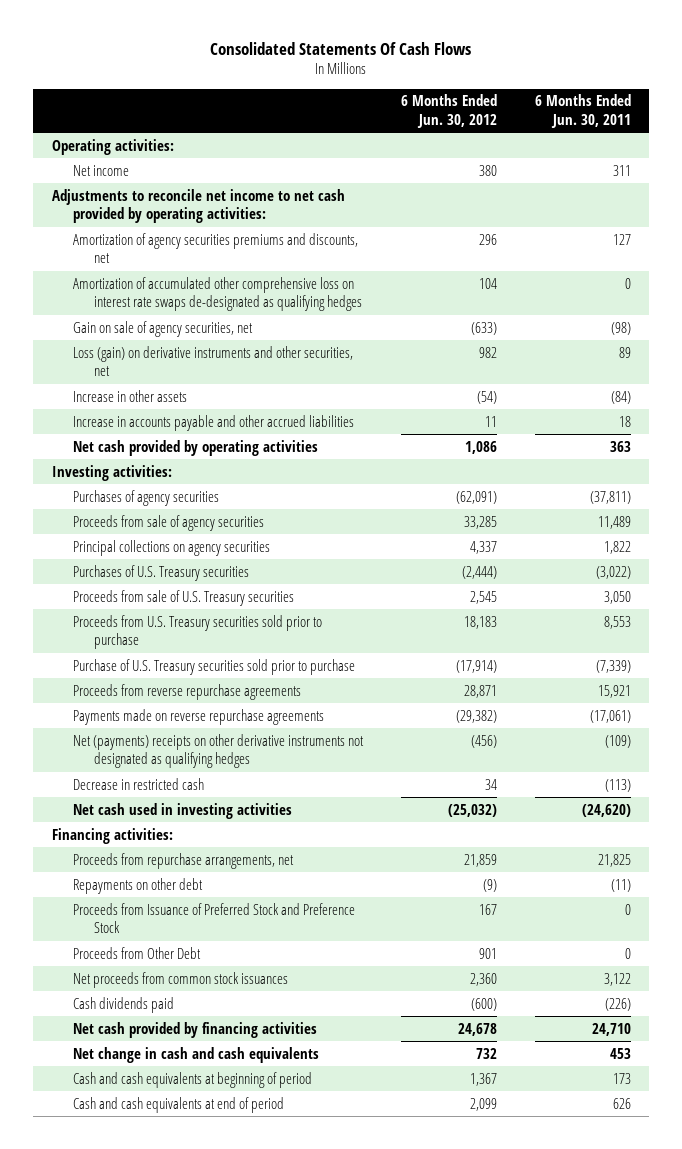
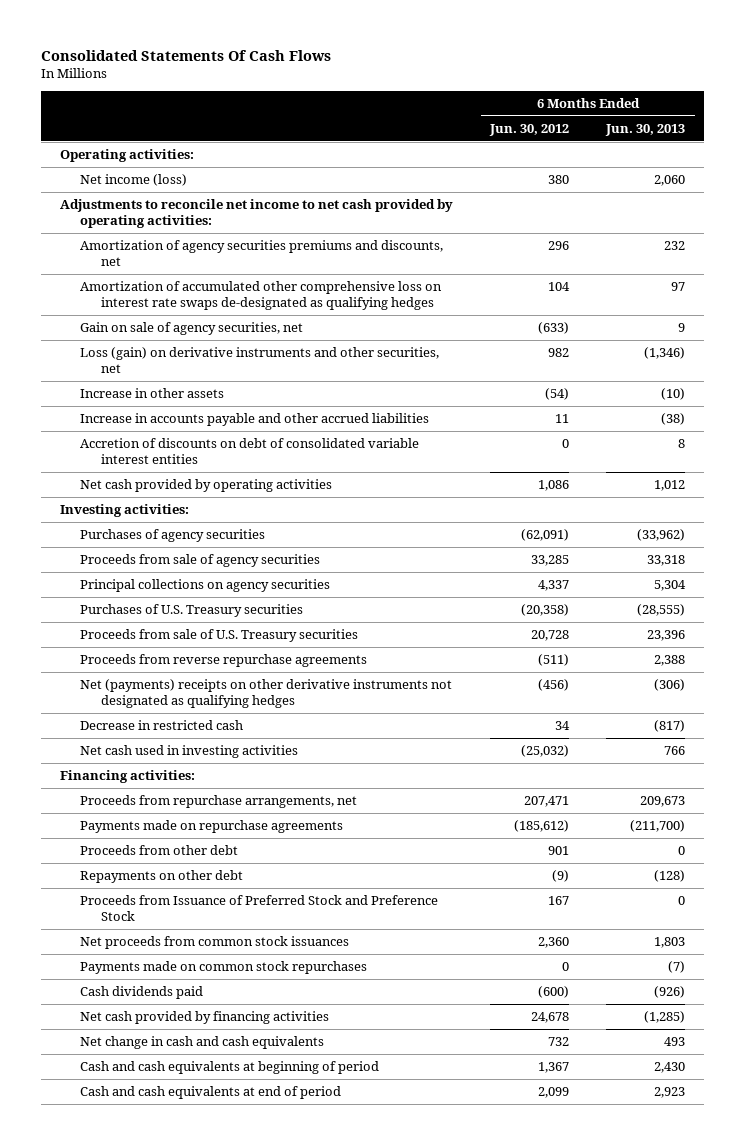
[534,94,631,128] 6 Months Ended Jun. 30, 2011 -> none
none -> [605,123,686,136] Jun. 30, 2013
[72,164,129,176] Net income -> [80,173,188,186] Net income (loss)
none -> [80,437,420,464] Accretion of discounts on debt of consolidated variable interest entities
[72,614,322,650] Proceeds from U.S. Treasury securities sold prior to purchase -> none
[72,658,355,675] Purchase of U.S. Treasury securities sold prior to purchase -> none
[72,708,324,725] Payments made on reverse repurchase agreements -> none
[461,565,497,579] (2,444) -> [521,603,570,616] (20,358)
[469,590,497,604] 2,545 -> [531,629,570,641] 20,728
[463,684,497,698] 28,871 -> [538,653,570,666] (511)
[463,853,497,867] 21,859 -> [524,795,570,807] 207,471
none -> [80,819,344,833] Payments made on repurchase agreements
none -> [80,844,239,855] Proceeds from other debt
[72,946,201,959] Proceeds from Other Debt -> none
none -> [80,960,368,974] Payments made on common stock repurchases

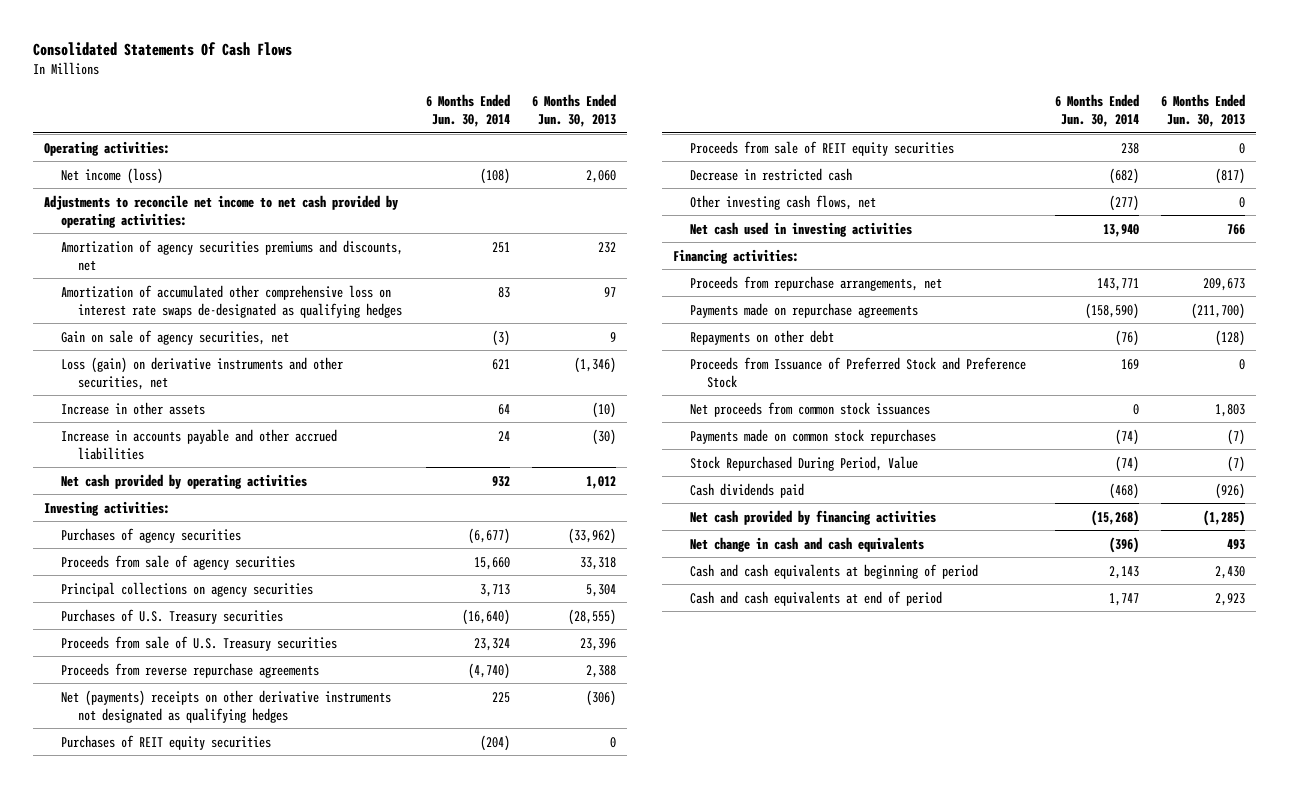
[489,123,570,136] Jun. 30, 2012 -> none
none -> [425,94,510,128] 6 Months Ended Jun. 30, 2014
[80,437,420,464] Accretion of discounts on debt of consolidated variable interest entities -> none
[661,412,686,425] (38) -> [592,428,617,445] (30)
none -> [61,734,272,750] Purchases of REIT equity securities
none -> [690,140,955,156] Proceeds from sale of REIT equity securities
none -> [690,194,877,210] Other investing cash flows, net
[80,844,239,855] Proceeds from other debt -> none
none -> [690,455,919,471] Stock Repurchased During Period, Value

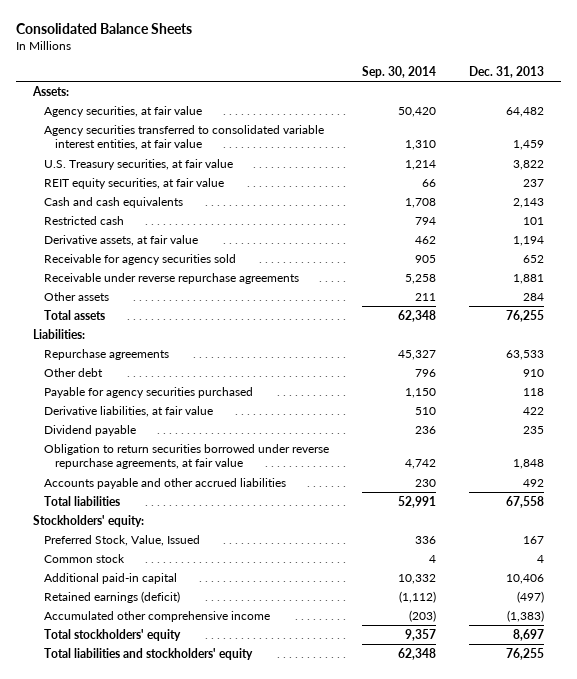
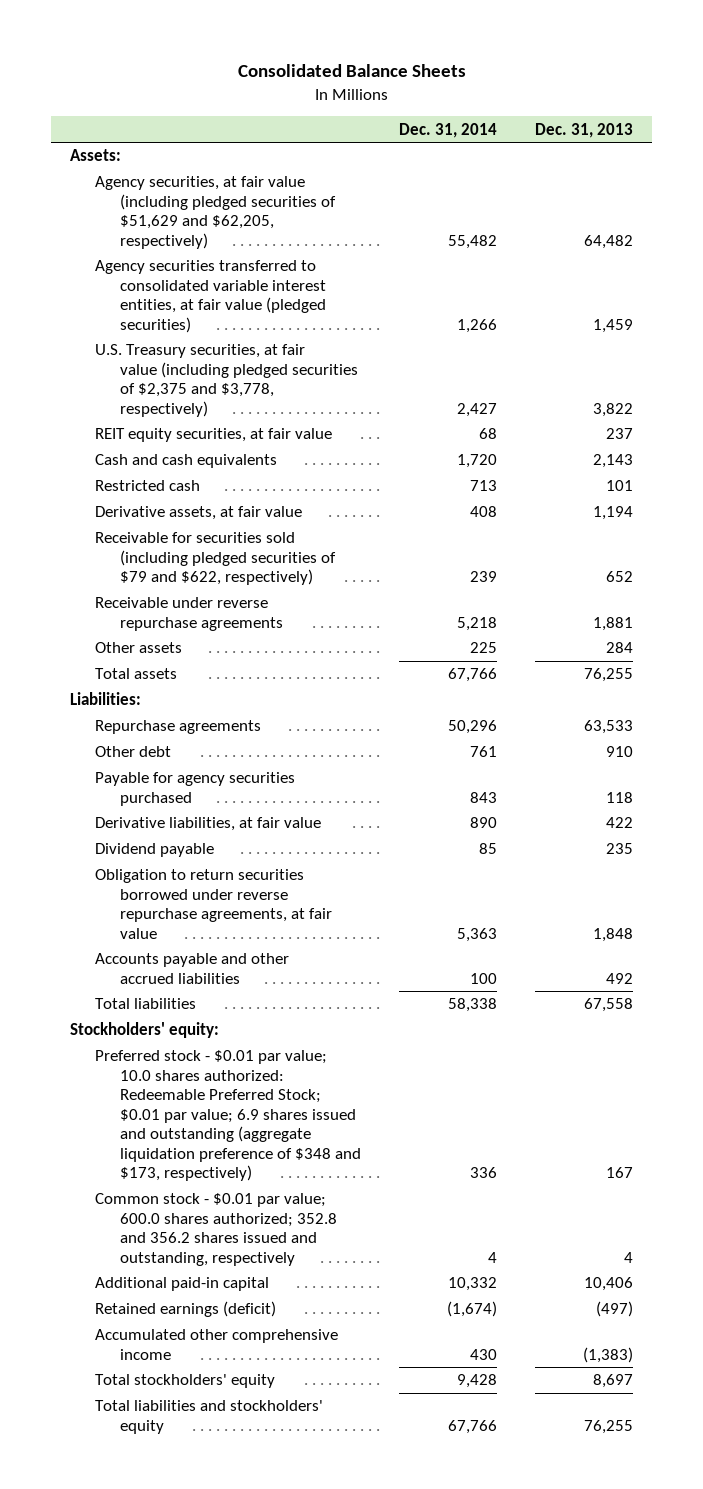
[362,65,437,78] Sep. 30, 2014 -> none
none -> [399,122,498,138] Dec. 31, 2014
[44,105,203,117] Agency securities, at fair value -> [95,176,337,249] Agency securities, at fair value (including pledged securities of $51,629 and $62,205, respectively)
[44,124,325,151] Agency securities transferred to consolidated variable interest entities, at fair value -> [95,260,327,333] Agency securities transferred to consolidated variable interest entities, at fair value (pledged securities)
[44,158,234,170] U.S. Treasury securities, at fair value -> [95,344,359,417] U.S. Treasury securities, at fair value (including pledged securities of $2,375 and $3,778, respectively)
[44,253,237,265] Receivable for agency securities sold -> [95,532,337,586] Receivable for securities sold (including pledged securities of $79 and $622, respectively)
[44,534,201,546] Preferred Stock, Value, Issued -> [95,1050,362,1182] Preferred stock - $0.01 par value; 10.0 shares authorized: Redeemable Preferred Stock; $0.01 par value; 6.9 shares issued and outstanding (aggregate liquidation preference of $348 and $173, respectively)
[44,553,126,563] Common stock -> [95,1193,338,1266] Common stock - $0.01 par value; 600.0 shares authorized; 352.8 and 356.2 shares issued and outstanding, respectively

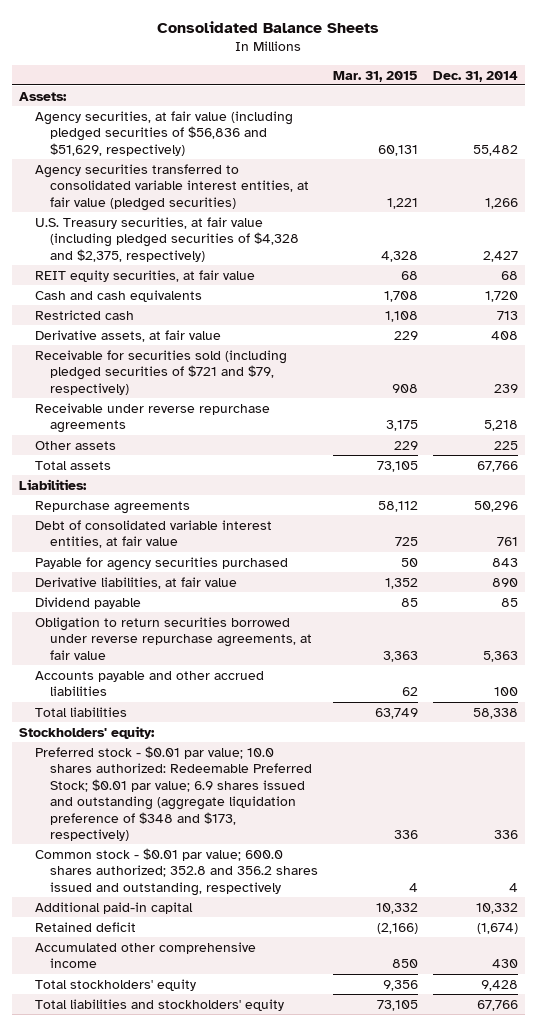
[535,122,634,138] Dec. 31, 2013 -> none
none -> [333,70,419,82] Mar. 31, 2015
[95,176,337,249] Agency securities, at fair value (including pledged securities of $51,629 and $62,205, respectively) -> [34,110,293,156] Agency securities, at fair value (including pledged securities of $56,836 and $51,629, respectively)
[95,344,359,417] U.S. Treasury securities, at fair value (including pledged securities of $2,375 and $3,778, respectively) -> [34,216,300,262] U.S. Treasury securities, at fair value (including pledged securities of $4,328 and $2,375, respectively)
[95,532,337,586] Receivable for securities sold (including pledged securities of $79 and $622, respectively) -> [34,349,287,395] Receivable for securities sold (including pledged securities of $721 and $79, respectively)
[95,746,172,758] Other debt -> [34,519,272,549] Debt of consolidated variable interest entities, at fair value
[95,1301,277,1318] Retained earnings (deficit) -> [34,921,136,932] Retained deficit

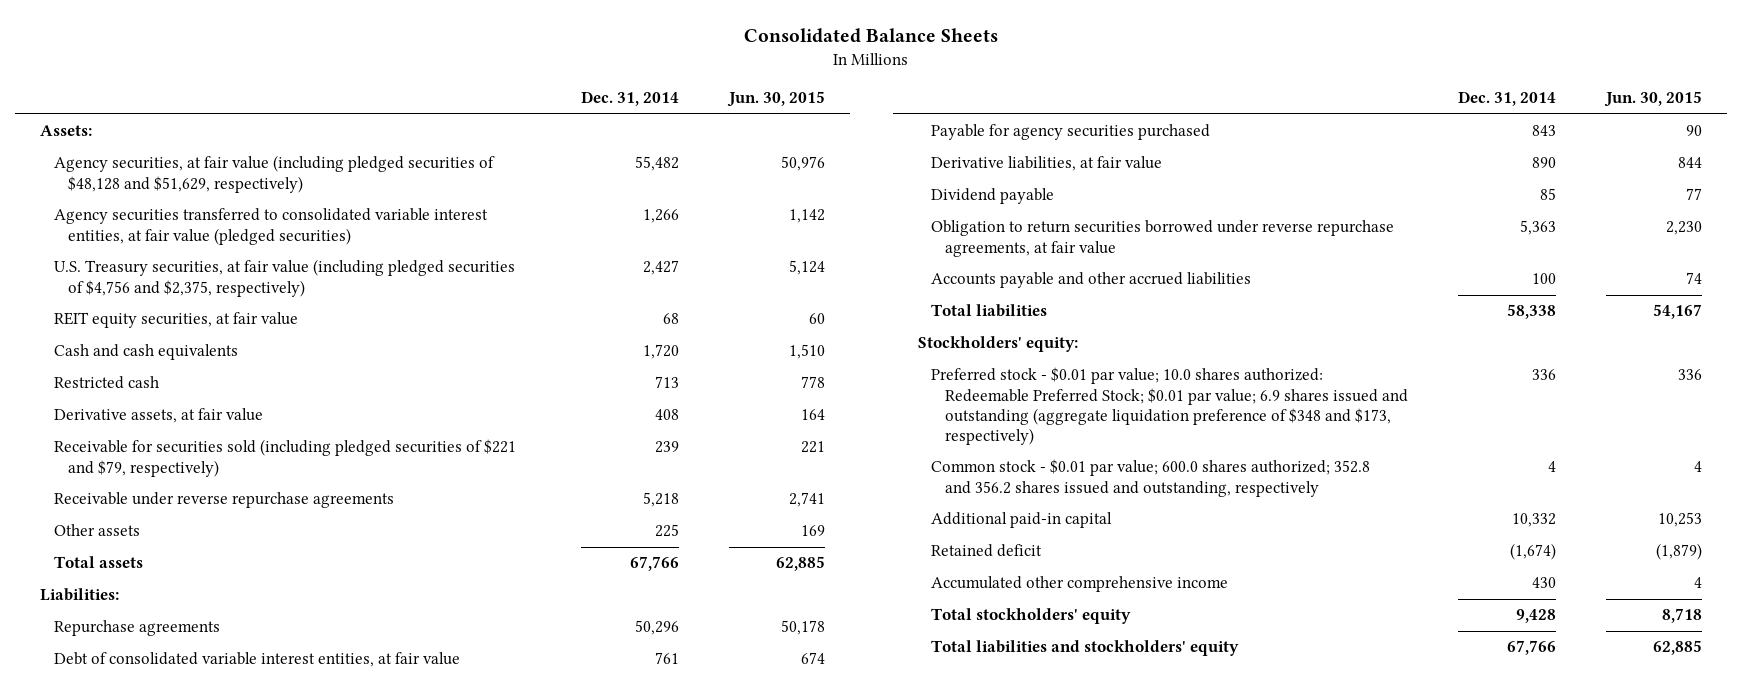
[333,70,419,82] Mar. 31, 2015 -> none
none -> [726,91,825,108] Jun. 30, 2015
[34,110,293,156] Agency securities, at fair value (including pledged securities of $56,836 and $51,629, respectively) -> [54,155,496,193] Agency securities, at fair value (including pledged securities of $48,128 and $51,629, respectively)
[34,216,300,262] U.S. Treasury securities, at fair value (including pledged securities of $4,328 and $2,375, respectively) -> [54,259,516,297] U.S. Treasury securities, at fair value (including pledged securities of $4,756 and $2,375, respectively)
[34,349,287,395] Receivable for securities sold (including pledged securities of $721 and $79, respectively) -> [54,439,517,477] Receivable for securities sold (including pledged securities of $221 and $79, respectively)

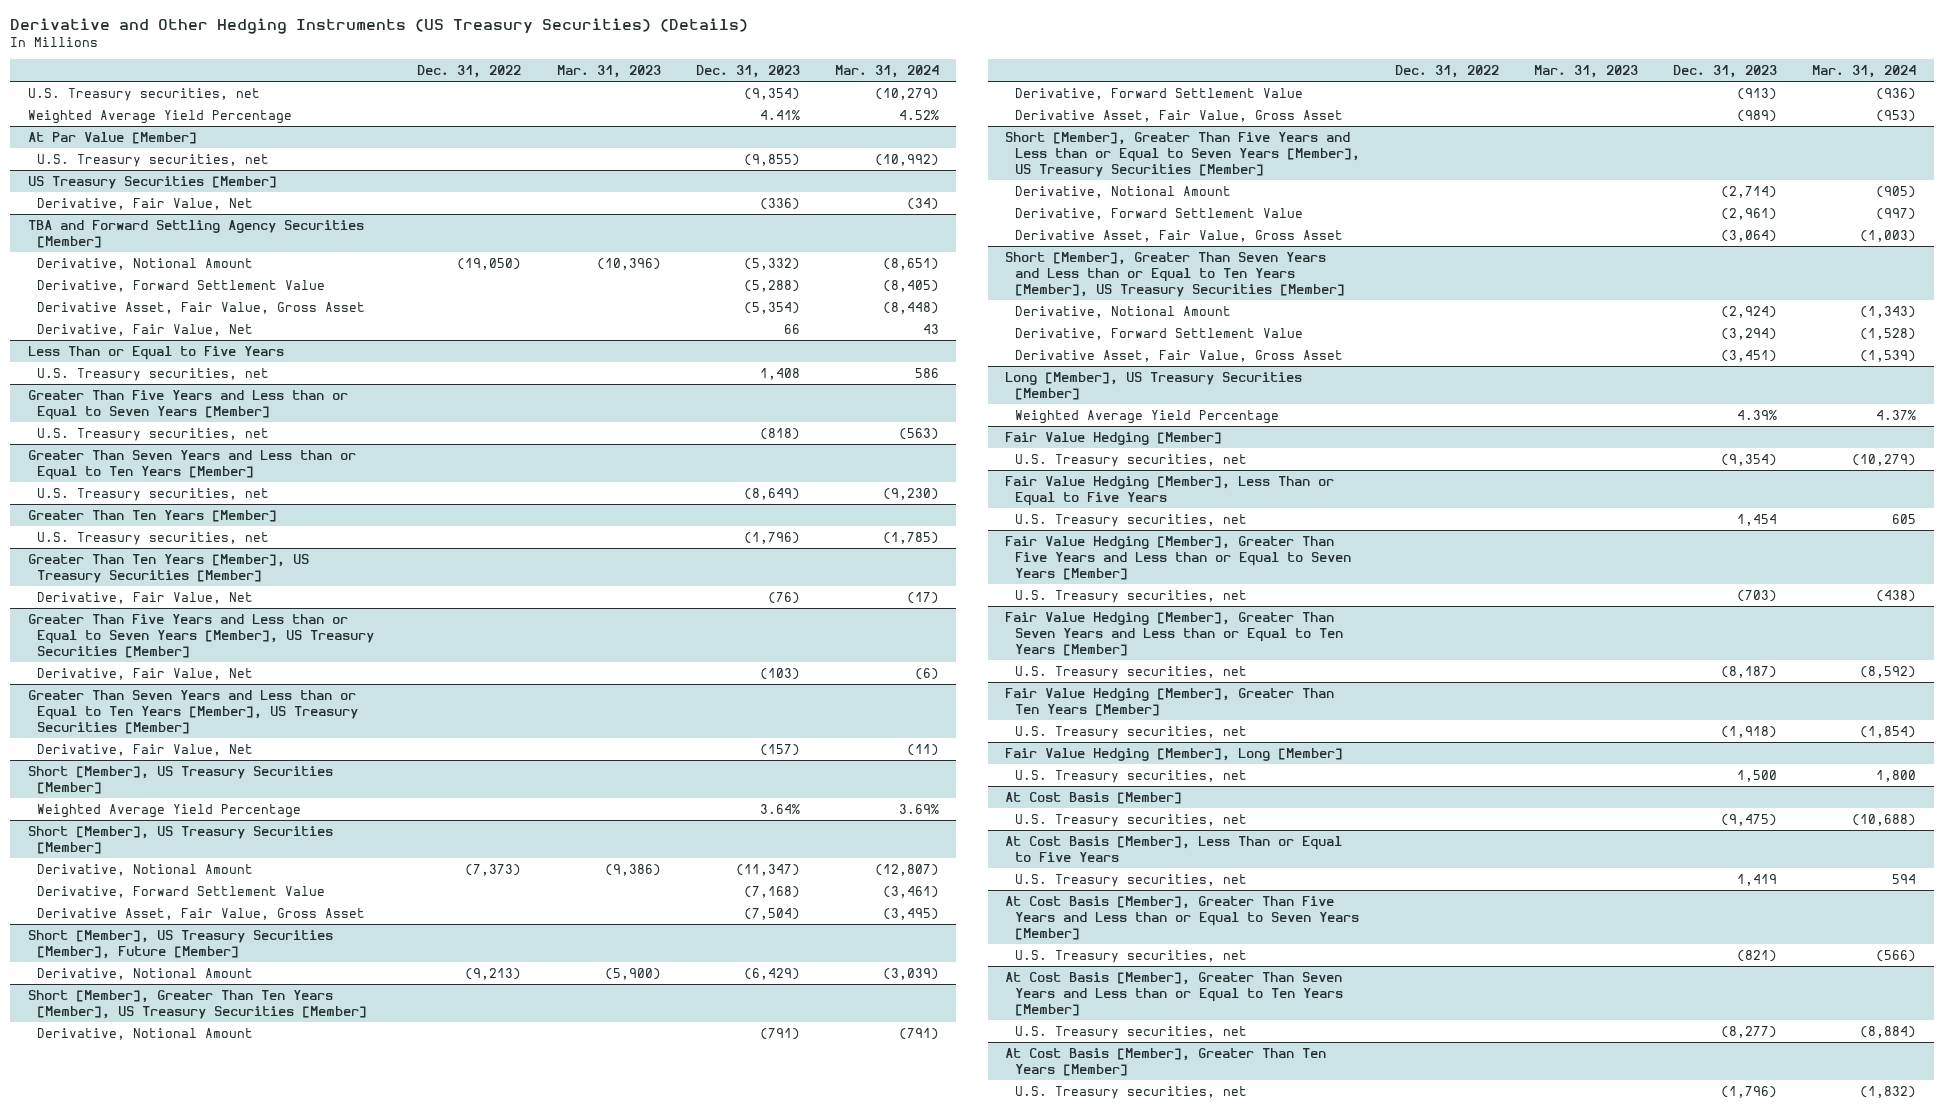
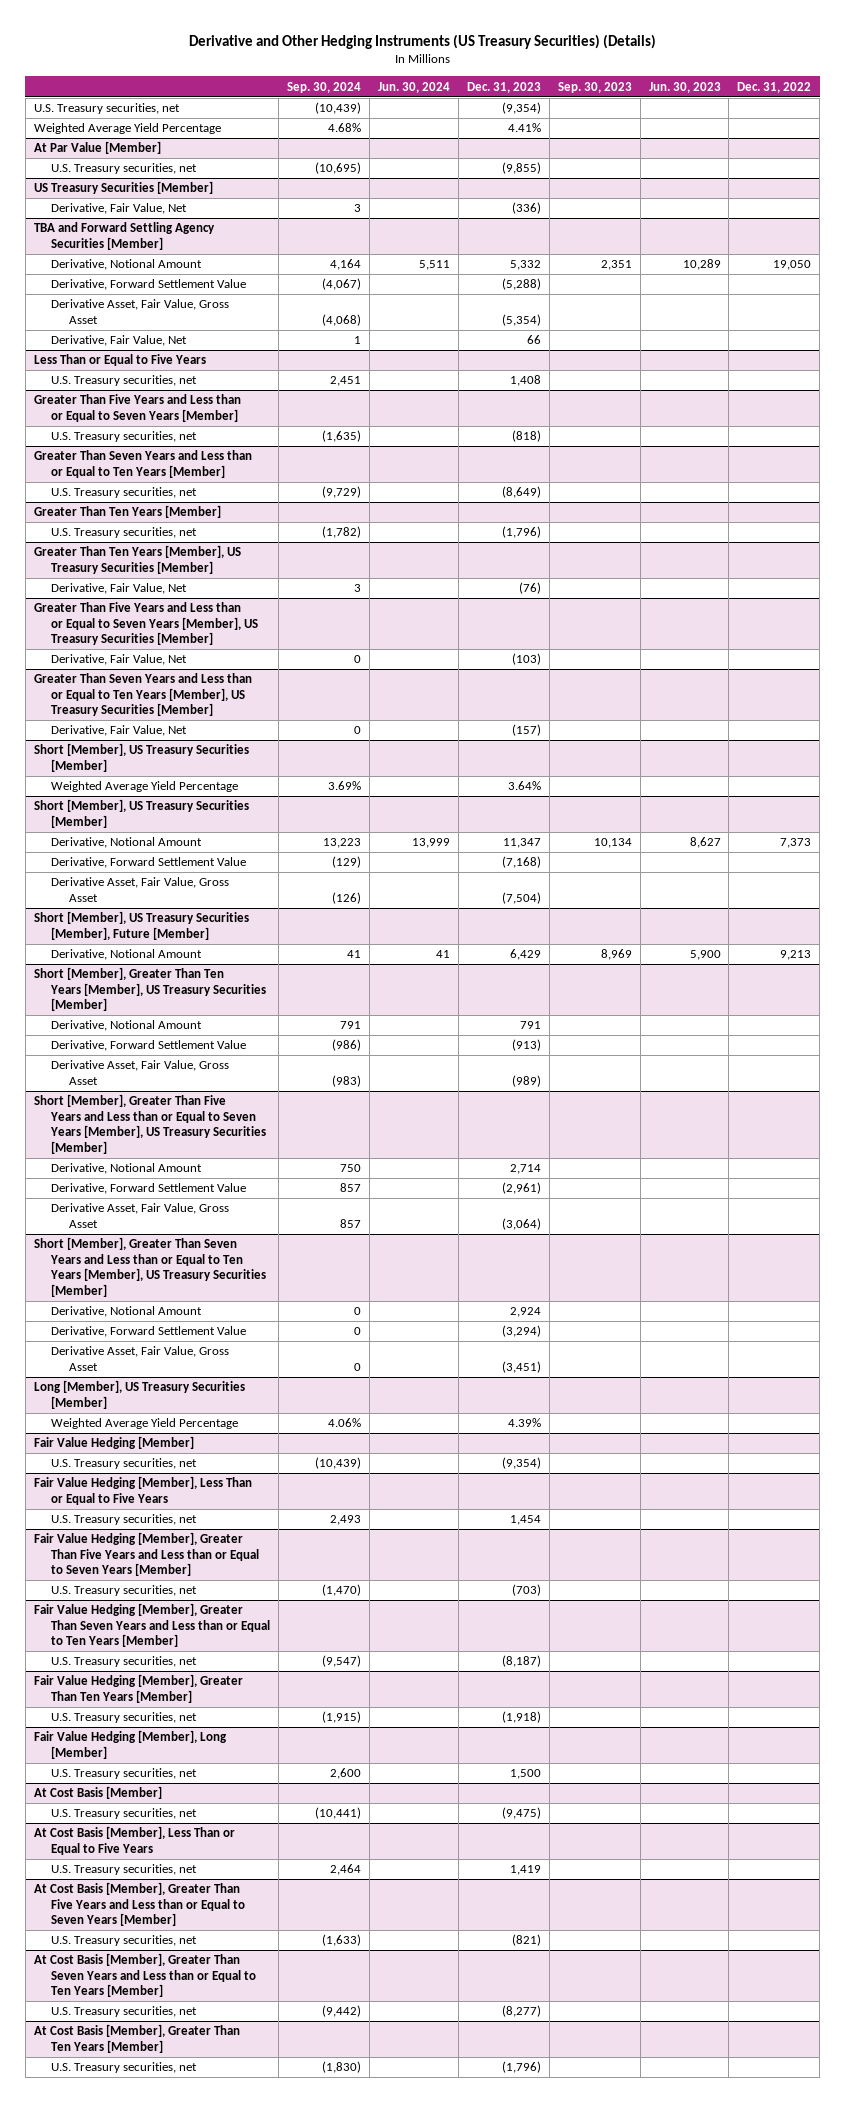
[556,65,661,79] Mar. 31, 2023 -> none
[834,65,939,79] Mar. 31, 2024 -> none
none -> [287,81,362,93] Sep. 30, 2024
none -> [378,81,451,93] Jun. 30, 2024
none -> [557,81,632,93] Sep. 30, 2023
none -> [648,81,721,93] Jun. 30, 2023
[457,257,522,270] (19,050) -> [773,260,812,271] 19,050
[743,257,800,270] (5,332) -> [509,260,541,271] 5,332
[465,863,522,876] (7,373) -> [780,838,812,849] 7,373
[735,863,800,876] (11,347) -> [502,838,541,849] 11,347
[465,967,522,980] (9,213) -> [780,950,812,961] 9,213
[743,967,800,980] (6,429) -> [509,949,541,961] 6,429
[759,1027,800,1040] (791) -> [519,1021,541,1030] 791
[1721,185,1778,198] (2,714) -> [509,1164,541,1175] 2,714
[1721,305,1778,318] (2,924) -> [509,1307,541,1318] 2,924

